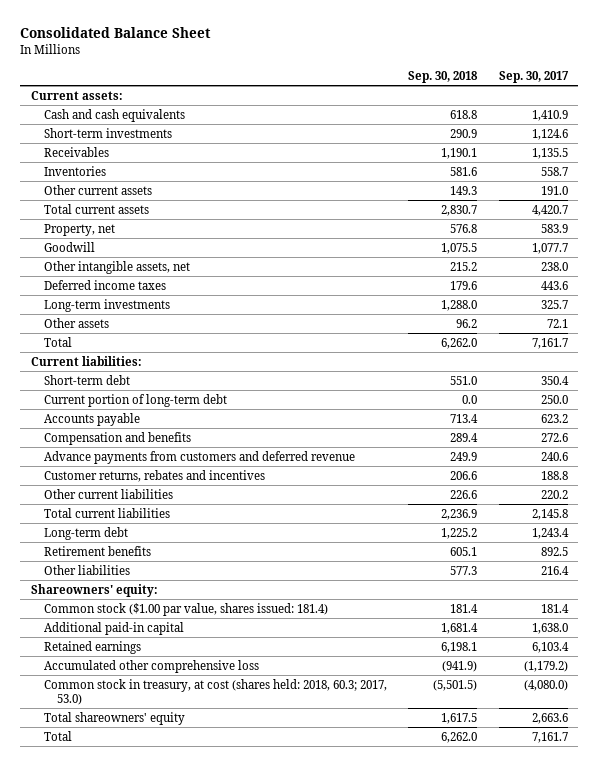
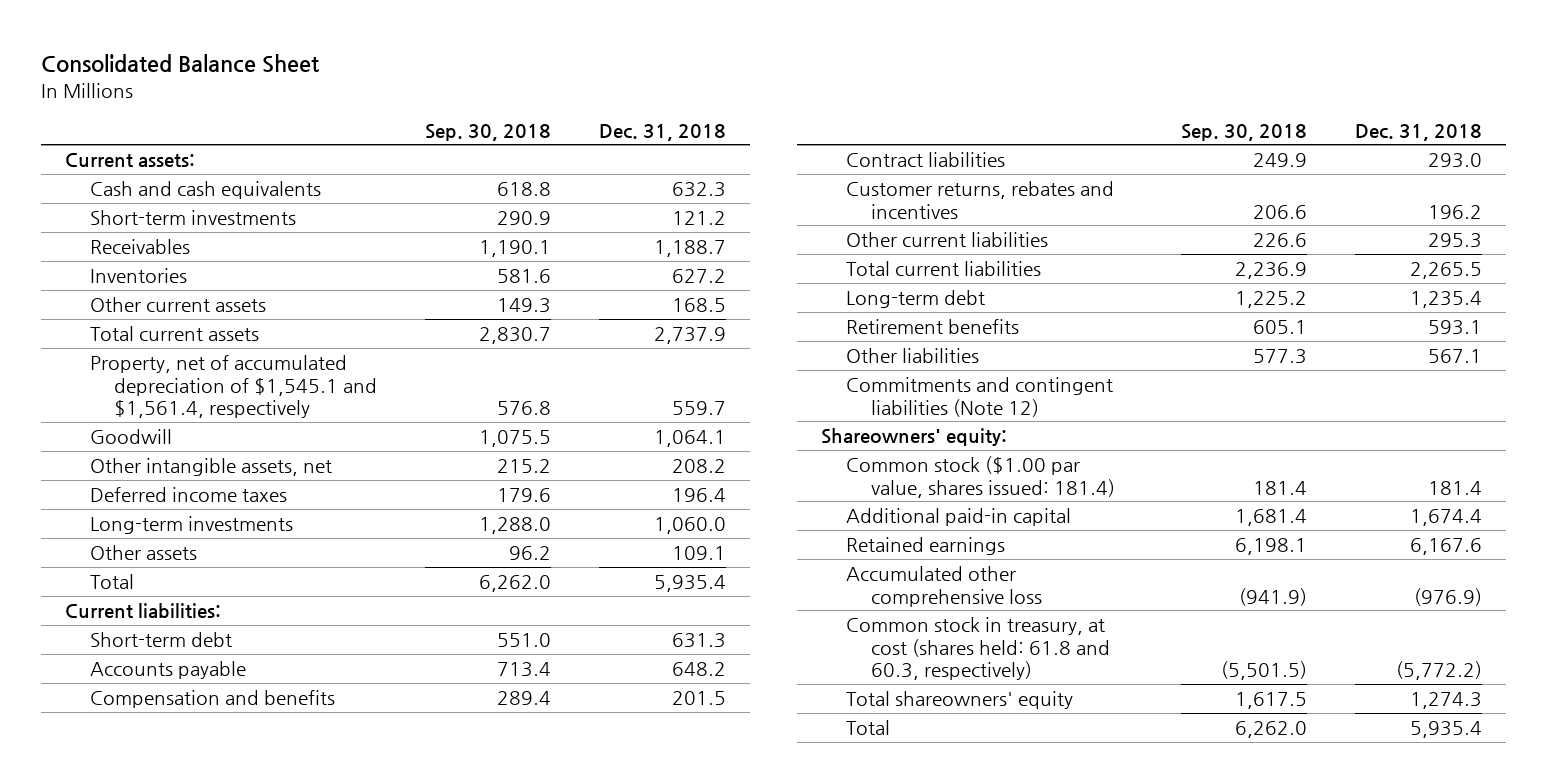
[498,70,569,83] Sep. 30, 2017 -> none
none -> [598,123,726,141] Dec. 31, 2018
[43,223,115,236] Property, net -> [89,355,378,419] Property, net of accumulated depreciation of $1,545.1 and $1,561.4, respectively
[43,393,227,407] Current portion of long-term debt -> none
[43,450,355,464] Advance payments from customers and deferred revenue -> [845,152,1005,168] Contract liabilities
none -> [845,377,1113,417] Commitments and contingent liabilities (Note 12)
[43,678,387,705] Common stock in treasury, at cost (shares held: 2018, 60.3; 2017, 53.0) -> [845,617,1110,681] Common stock in treasury, at cost (shares held: 61.8 and 60.3, respectively)

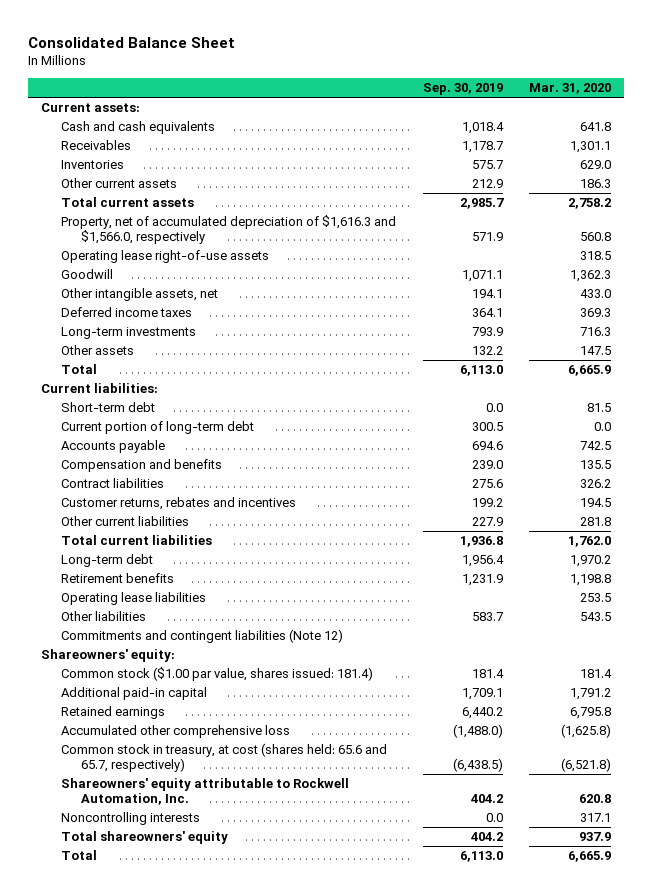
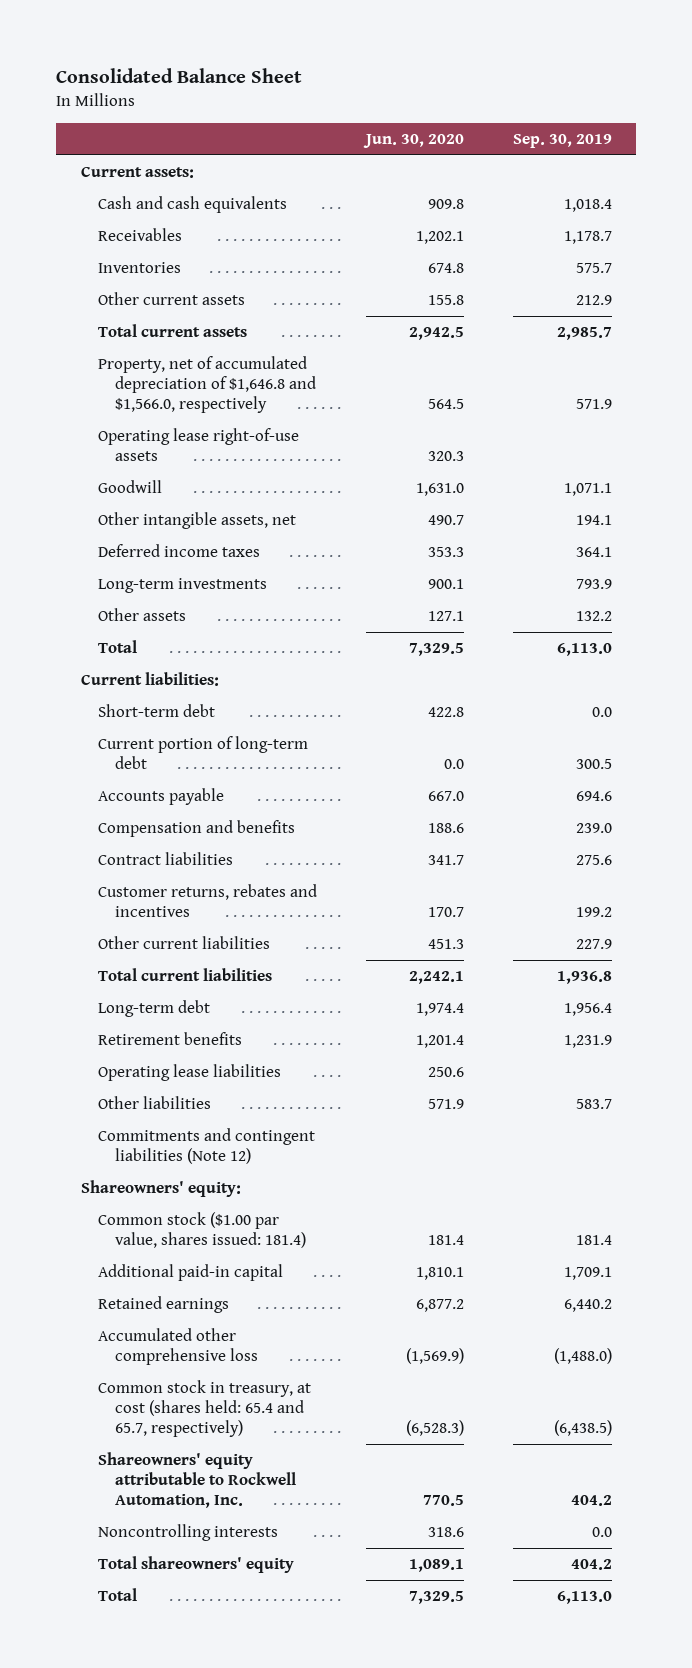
[529,83,612,95] Mar. 31, 2020 -> none
none -> [362,134,464,149] Jun. 30, 2020
[61,215,397,245] Property, net of accumulated depreciation of $1,616.3 and $1,566.0, respectively -> [97,356,316,414] Property, net of accumulated depreciation of $1,646.8 and $1,566.0, respectively
[61,743,388,773] Common stock in treasury, at cost (shares held: 65.6 and 65.7, respectively) -> [97,1380,311,1438] Common stock in treasury, at cost (shares held: 65.4 and 65.7, respectively)

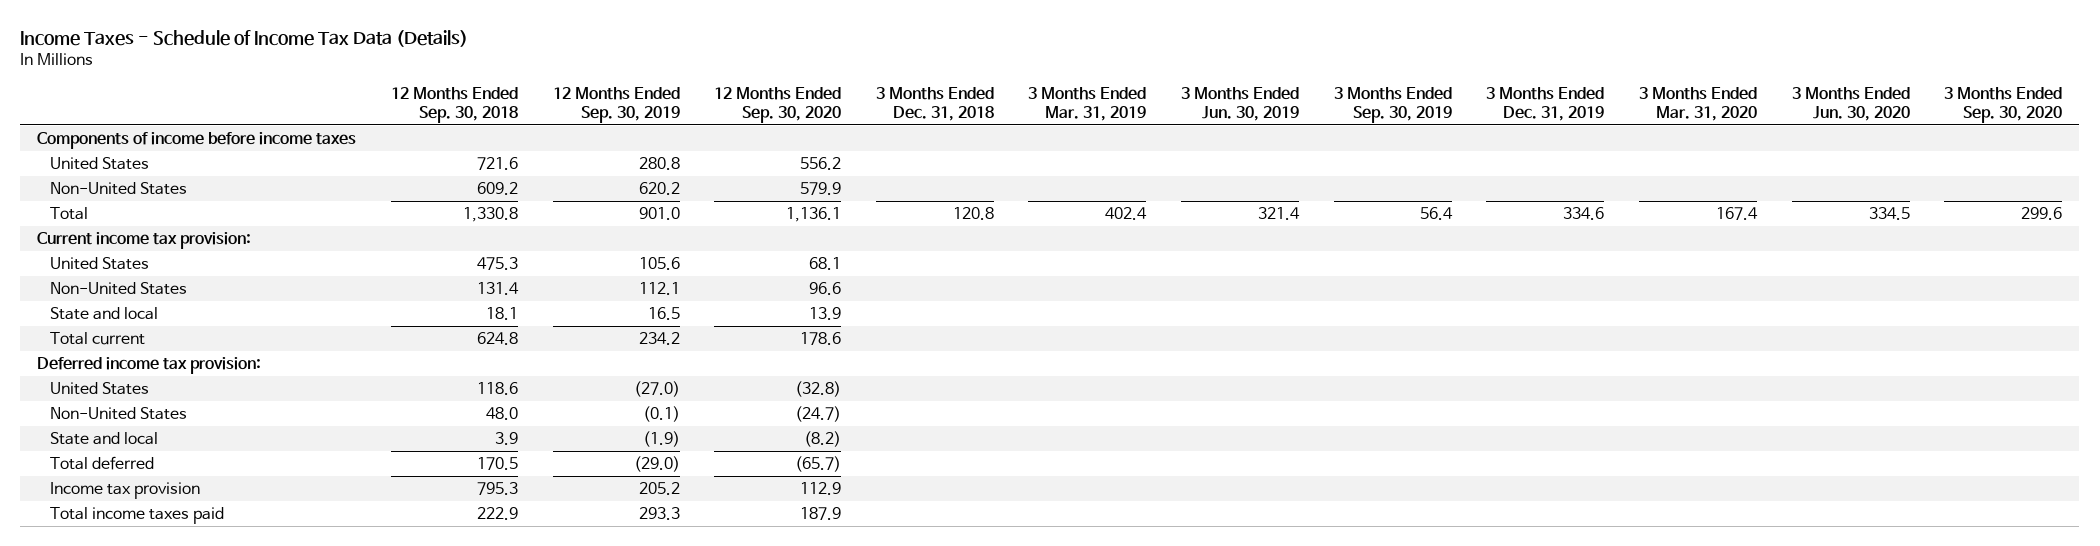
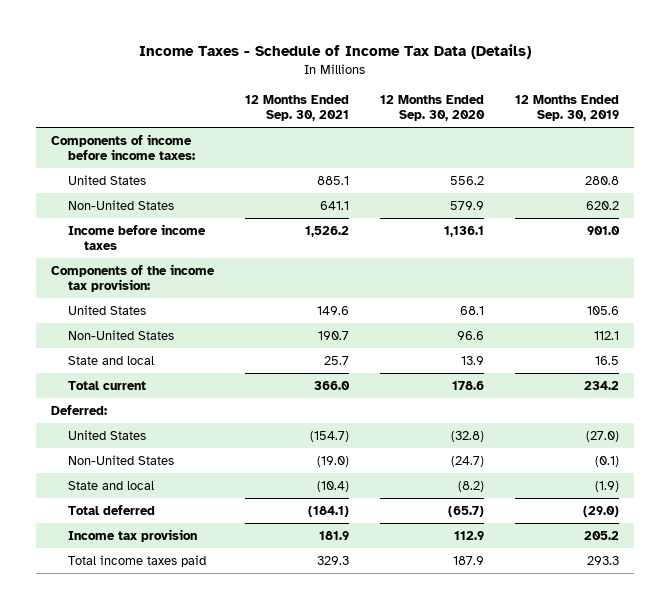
[391,86,519,123] 12 Months Ended Sep. 30, 2018 -> none
[875,86,994,121] 3 Months Ended Dec. 31, 2018 -> none
[1028,86,1147,121] 3 Months Ended Mar. 31, 2019 -> none
[1181,86,1300,121] 3 Months Ended Jun. 30, 2019 -> none
[1333,86,1452,123] 3 Months Ended Sep. 30, 2019 -> none
[1486,86,1605,121] 3 Months Ended Dec. 31, 2019 -> none
[1638,86,1757,121] 3 Months Ended Mar. 31, 2020 -> none
[1791,86,1910,121] 3 Months Ended Jun. 30, 2020 -> none
[1944,86,2063,123] 3 Months Ended Sep. 30, 2020 -> none
none -> [245,95,350,122] 12 Months Ended Sep. 30, 2021
[37,132,357,150] Components of income before income taxes -> [51,134,195,161] Components of income before income taxes:
[50,207,89,221] Total -> [67,224,206,251] Income before income taxes
[37,232,252,250] Current income tax provision: -> [51,264,216,293] Components of the income tax provision:
[37,357,262,375] Deferred income tax provision: -> [51,405,108,416] Deferred:

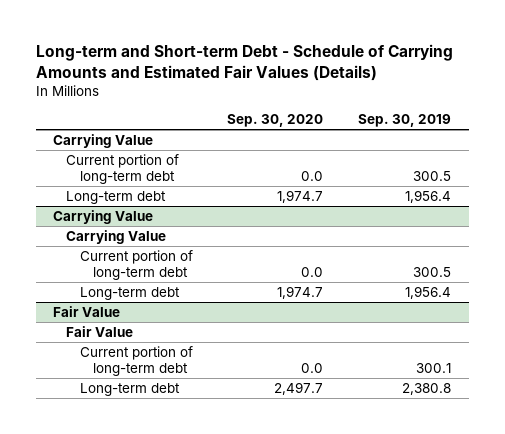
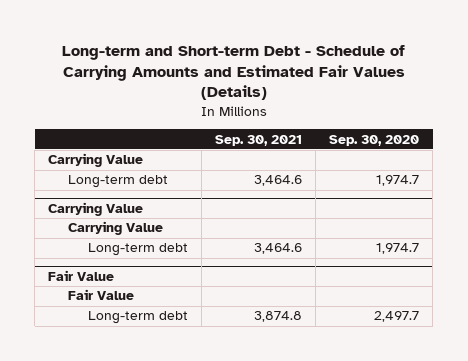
[358,114,452,128] Sep. 30, 2019 -> none
none -> [215,134,303,146] Sep. 30, 2021
[66,153,180,184] Current portion of long-term debt -> none
[79,249,193,280] Current portion of long-term debt -> none
[79,345,193,376] Current portion of long-term debt -> none

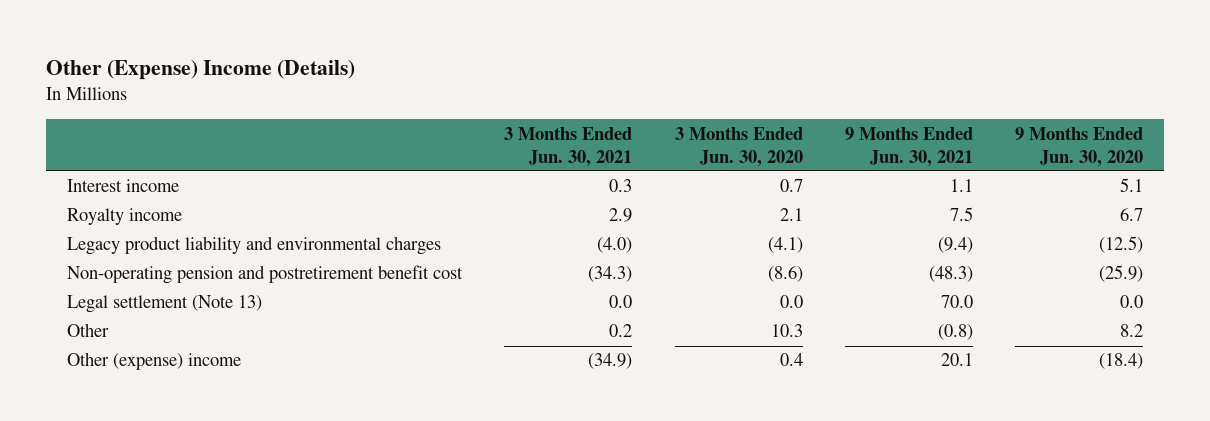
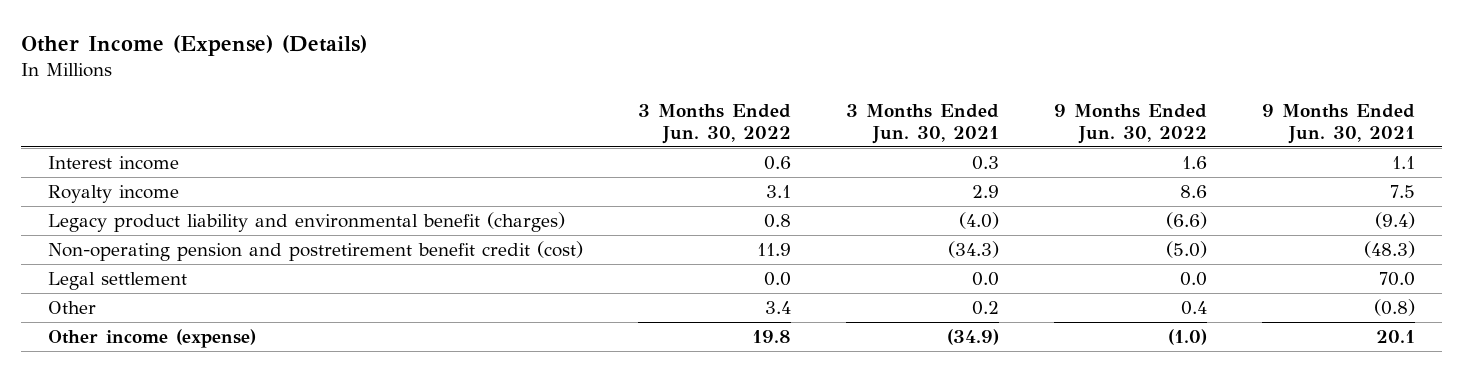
[46,60,356,81] Other (Expense) Income (Details) -> [20,34,367,56] Other Income (Expense) (Details)
[674,126,803,167] 3 Months Ended Jun. 30, 2020 -> none
[1014,126,1143,167] 9 Months Ended Jun. 30, 2020 -> none
none -> [638,103,792,144] 3 Months Ended Jun. 30, 2022
none -> [1053,103,1207,144] 9 Months Ended Jun. 30, 2022
[67,236,442,256] Legacy product liability and environmental charges -> [48,212,566,233] Legacy product liability and environmental benefit (charges)
[67,265,464,285] Non-operating pension and postretirement benefit cost -> [48,241,584,262] Non-operating pension and postretirement benefit credit (cost)
[67,295,263,314] Legal settlement (Note 13) -> [48,272,188,291] Legal settlement
[67,352,242,371] Other (expense) income -> [48,329,257,349] Other income (expense)

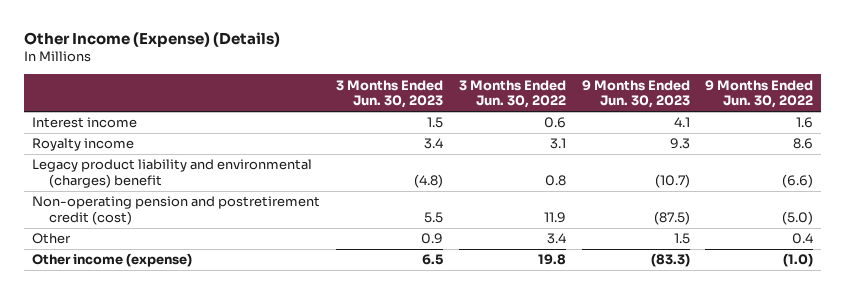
[845,103,999,144] 3 Months Ended Jun. 30, 2021 -> none
[1261,103,1415,144] 9 Months Ended Jun. 30, 2021 -> none
none -> [335,79,443,109] 3 Months Ended Jun. 30, 2023
none -> [581,79,690,109] 9 Months Ended Jun. 30, 2023
[48,272,188,291] Legal settlement -> none
[48,212,566,233] Legacy product liability and environmental benefit (charges) -> [31,159,312,188] Legacy product liability and environmental (charges) benefit
[48,241,584,262] Non-operating pension and postretirement benefit credit (cost) -> [31,196,320,225] Non-operating pension and postretirement credit (cost)

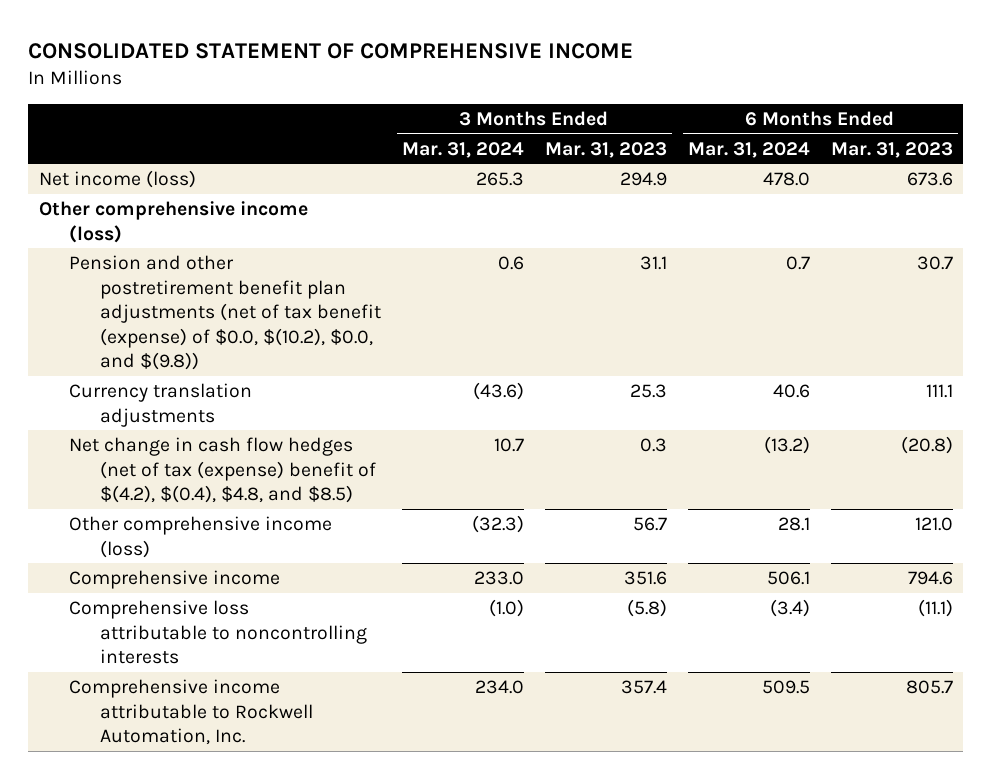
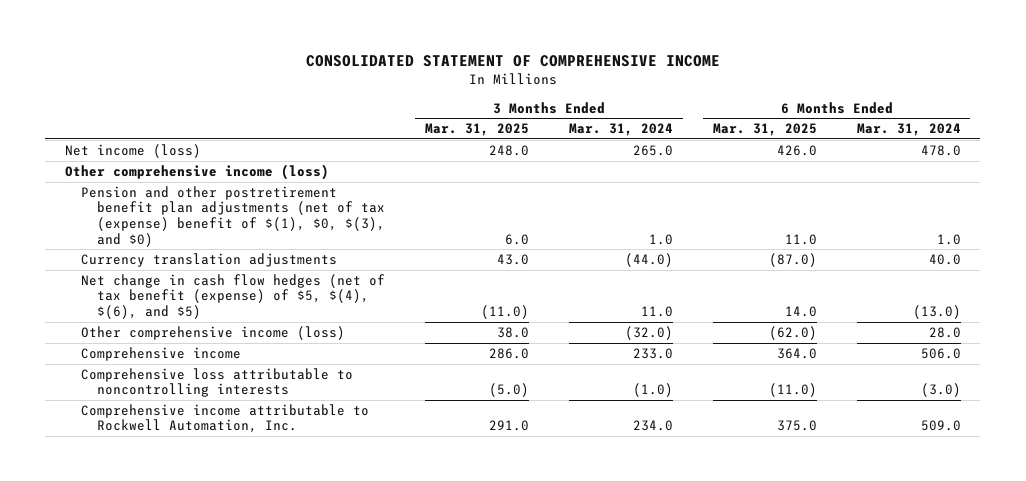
[544,141,667,158] Mar. 31, 2023 -> none
[830,141,953,158] Mar. 31, 2023 -> none
none -> [424,123,529,137] Mar. 31, 2025
none -> [712,123,817,137] Mar. 31, 2025
[476,172,525,187] 265.3 -> [632,144,673,156] 265.0
[69,255,382,371] Pension and other postretirement benefit plan adjustments (net of tax benefit (expense) of $0.0, $(10.2), $0.0, and $(9.8)) -> [81,185,385,247] Pension and other postretirement benefit plan adjustments (net of tax (expense) benefit of $(1), $0, $(3), and $0)
[498,256,525,271] 0.6 -> [648,233,673,245] 1.0
[785,256,810,271] 0.7 -> [936,233,961,245] 1.0
[473,382,525,401] (43.6) -> [624,252,673,267] (44.0)
[772,384,810,399] 40.6 -> [928,253,961,265] 40.0
[69,437,377,504] Net change in cash flow hedges (net of tax (expense) benefit of $(4.2), $(0.4), $4.8, and $8.5) -> [81,273,386,320] Net change in cash flow hedges (net of tax benefit (expense) of $5, $(4), $(6), and $5)
[494,438,525,453] 10.7 -> [640,306,673,318] 11.0
[763,436,810,455] (13.2) -> [912,305,961,320] (13.0)
[472,515,525,534] (32.3) -> [624,325,673,340] (32.0)
[777,517,810,532] 28.1 -> [928,326,961,338] 28.0
[766,571,810,586] 506.1 -> [920,347,961,359] 506.0
[769,599,810,618] (3.4) -> [920,383,961,398] (3.0)
[761,680,810,695] 509.5 -> [920,420,961,432] 509.0

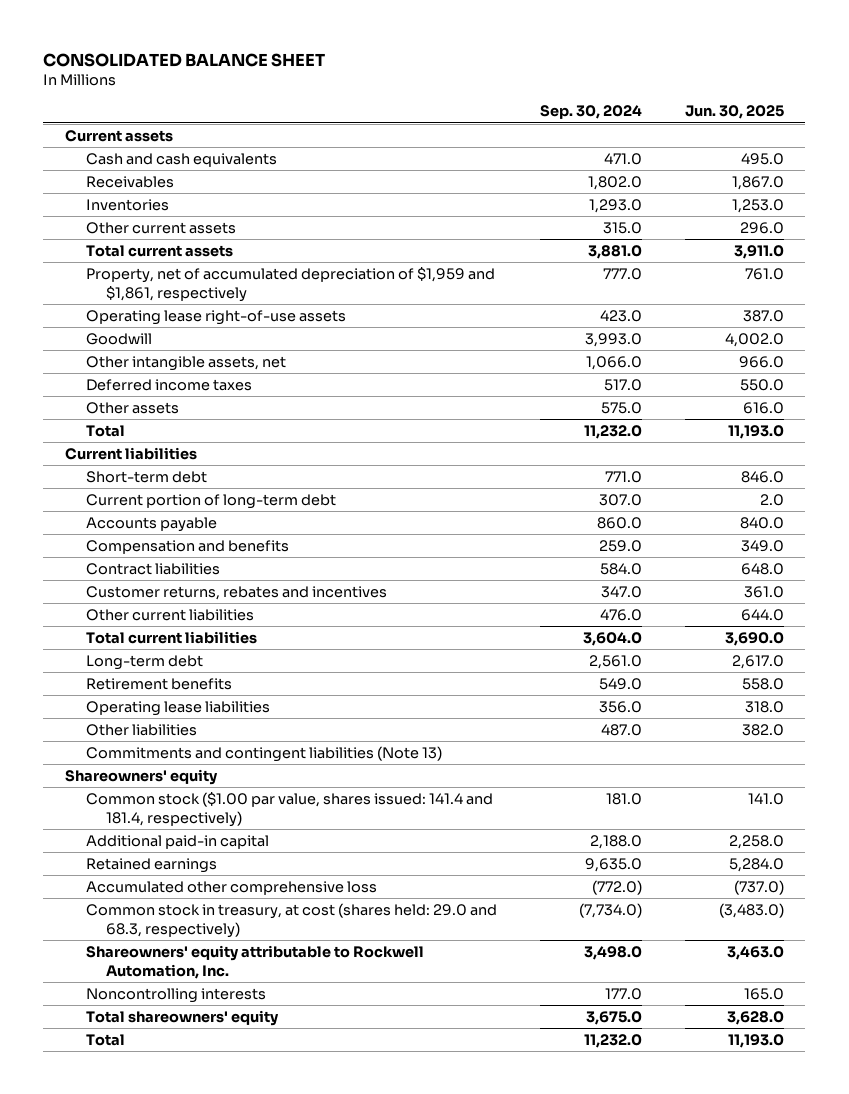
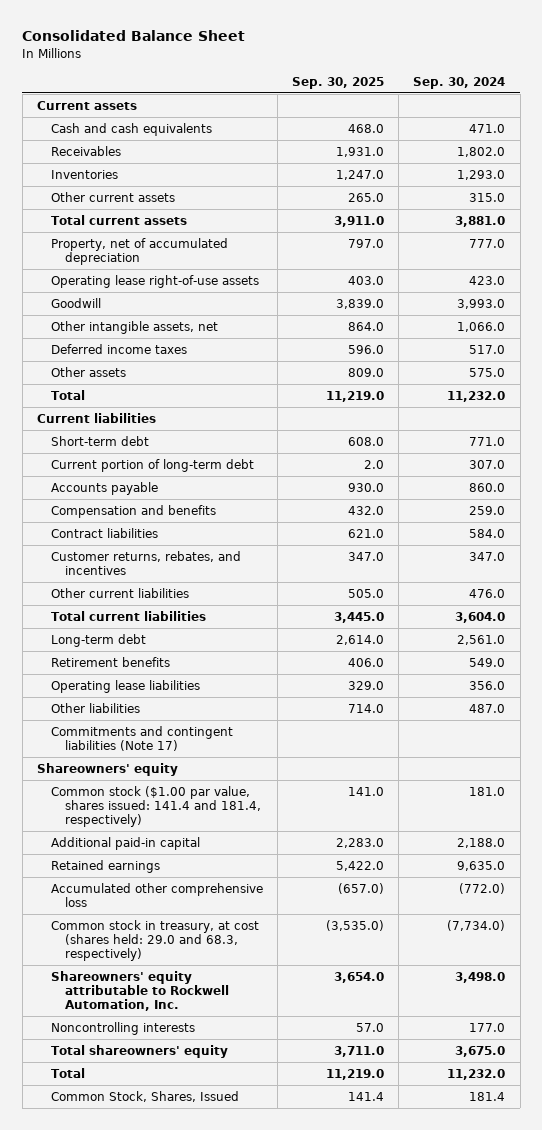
[43,52,326,67] CONSOLIDATED BALANCE SHEET -> [22,30,246,42] Consolidated Balance Sheet
[684,105,784,120] Jun. 30, 2025 -> none
none -> [292,76,385,89] Sep. 30, 2025
[85,266,495,302] Property, net of accumulated depreciation of $1,959 and $1,861, respectively -> [51,237,229,266] Property, net of accumulated depreciation
[85,585,387,600] Customer returns, rebates and incentives -> [51,550,242,576] Customer returns, rebates, and incentives
[85,745,442,762] Commitments and contingent liabilities (Note 13) -> [51,725,234,752] Commitments and contingent liabilities (Note 17)
none -> [51,1090,240,1102] Common Stock, Shares, Issued

